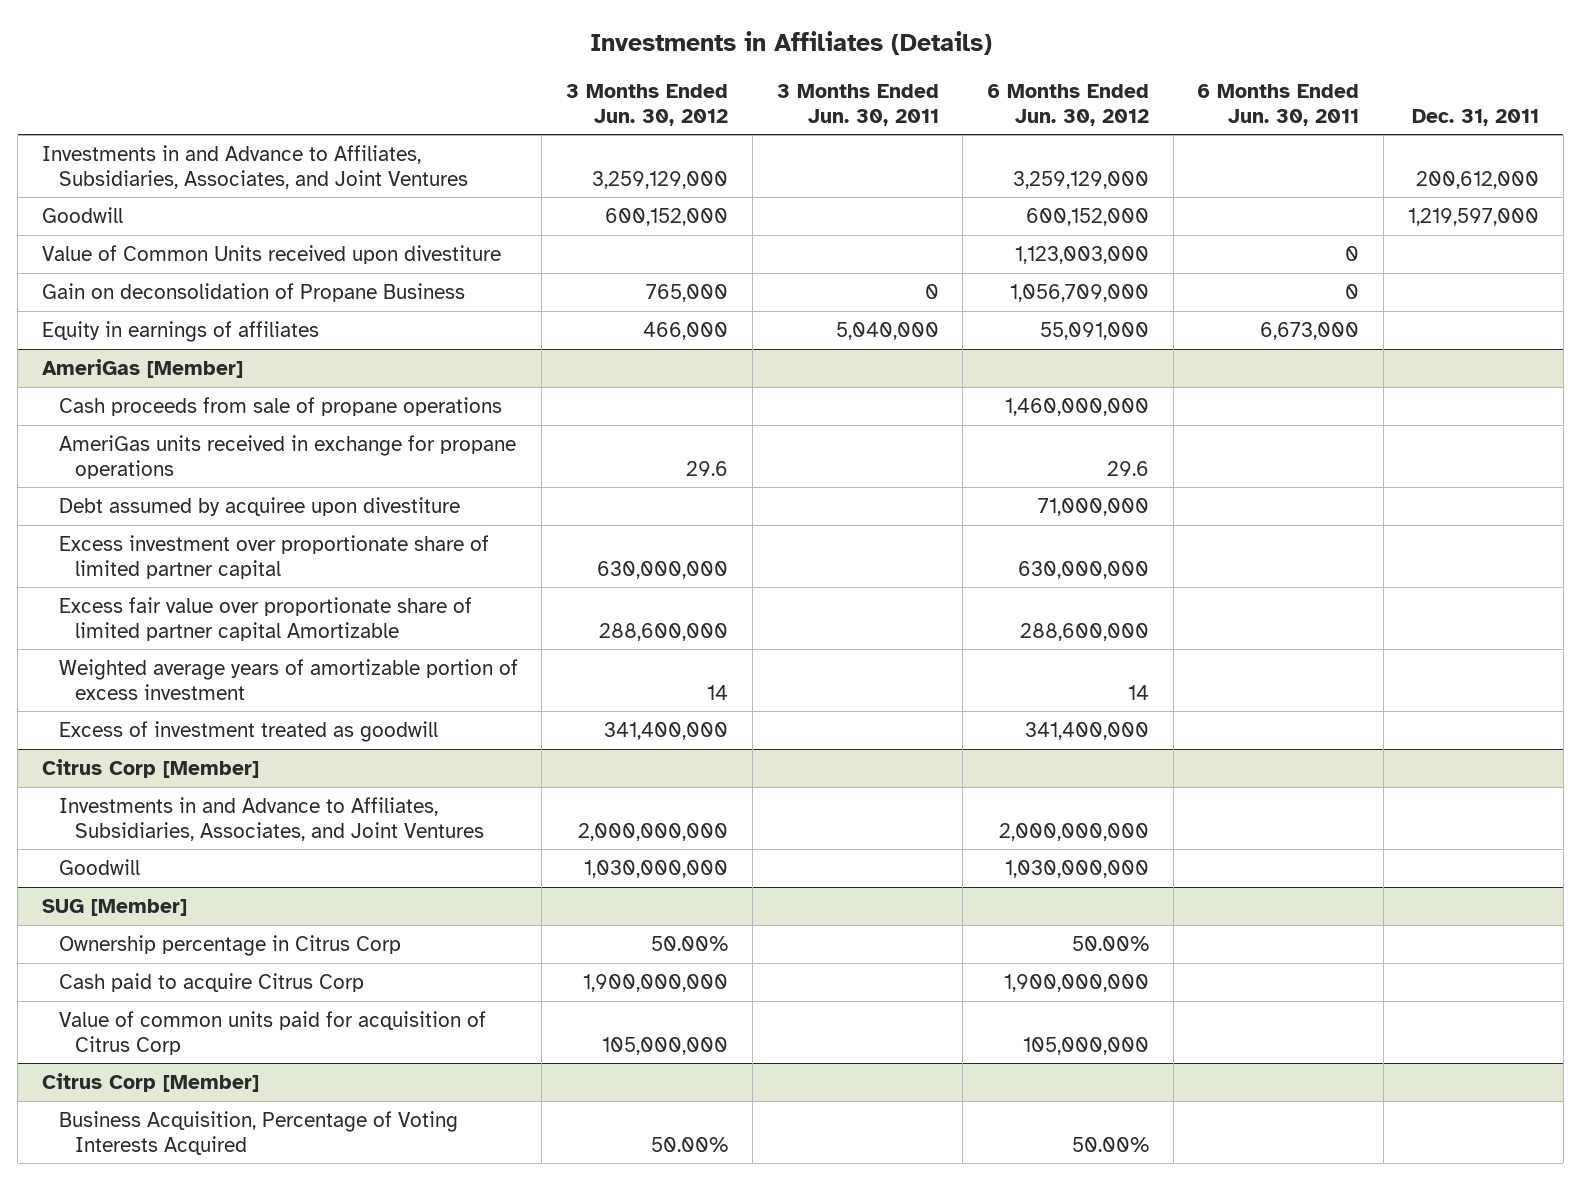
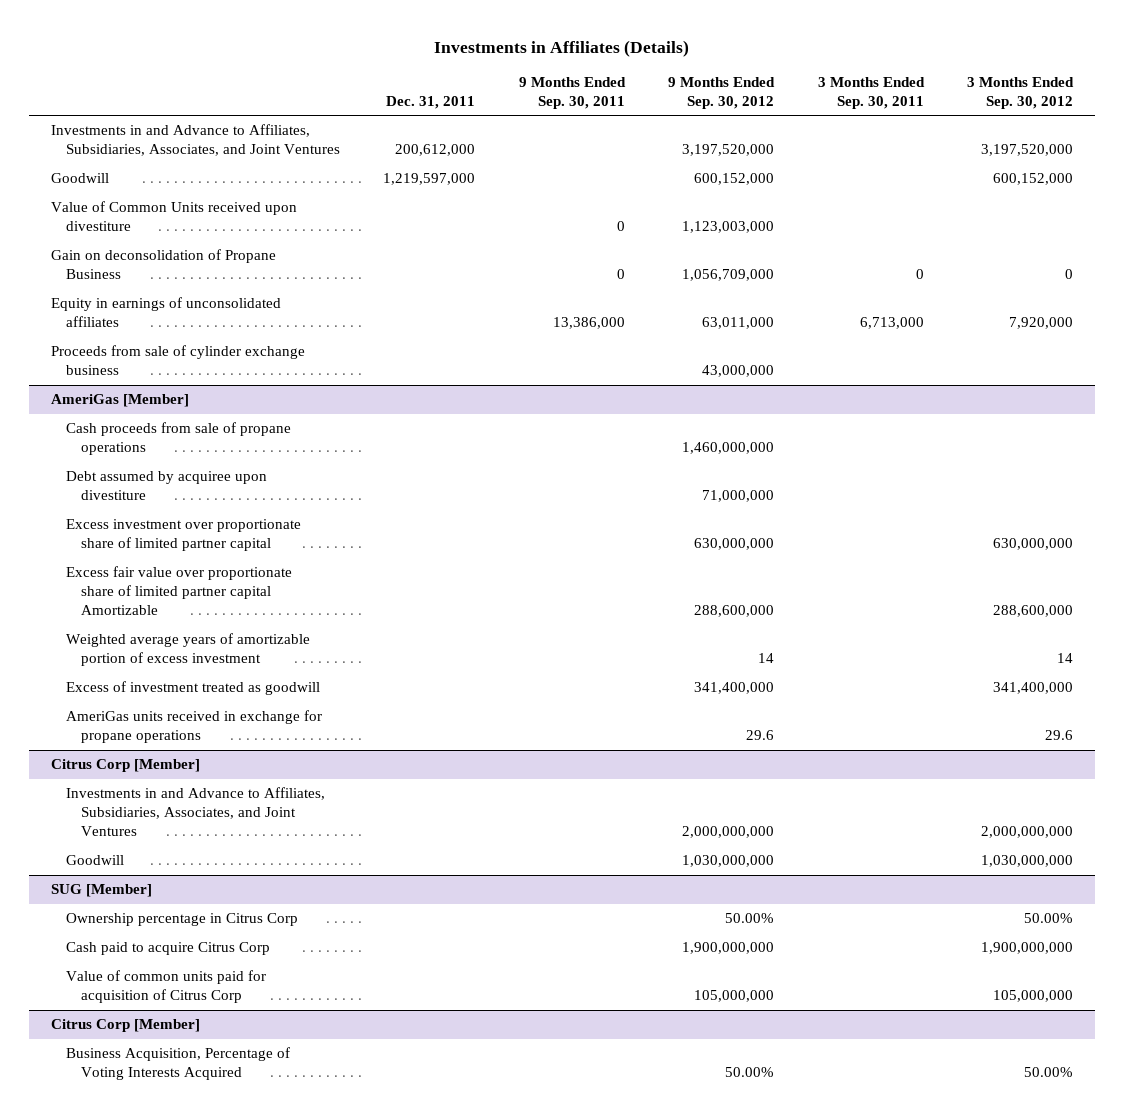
[566,84,729,126] 3 Months Ended Jun. 30, 2012 -> none
[776,84,939,126] 3 Months Ended Jun. 30, 2011 -> none
[987,84,1150,126] 6 Months Ended Jun. 30, 2012 -> none
[1197,84,1360,126] 6 Months Ended Jun. 30, 2011 -> none
none -> [518,77,626,109] 9 Months Ended Sep. 30, 2011
none -> [668,77,776,109] 9 Months Ended Sep. 30, 2012
none -> [817,77,925,109] 3 Months Ended Sep. 30, 2011
none -> [967,77,1075,109] 3 Months Ended Sep. 30, 2012
[42,321,320,343] Equity in earnings of affiliates -> [50,297,281,328] Equity in earnings of unconsolidated affiliates
none -> [50,345,305,376] Proceeds from sale of cylinder exchange business
[58,435,516,479] AmeriGas units received in exchange for propane operations -> [66,710,323,744] AmeriGas units received in exchange for propane operations

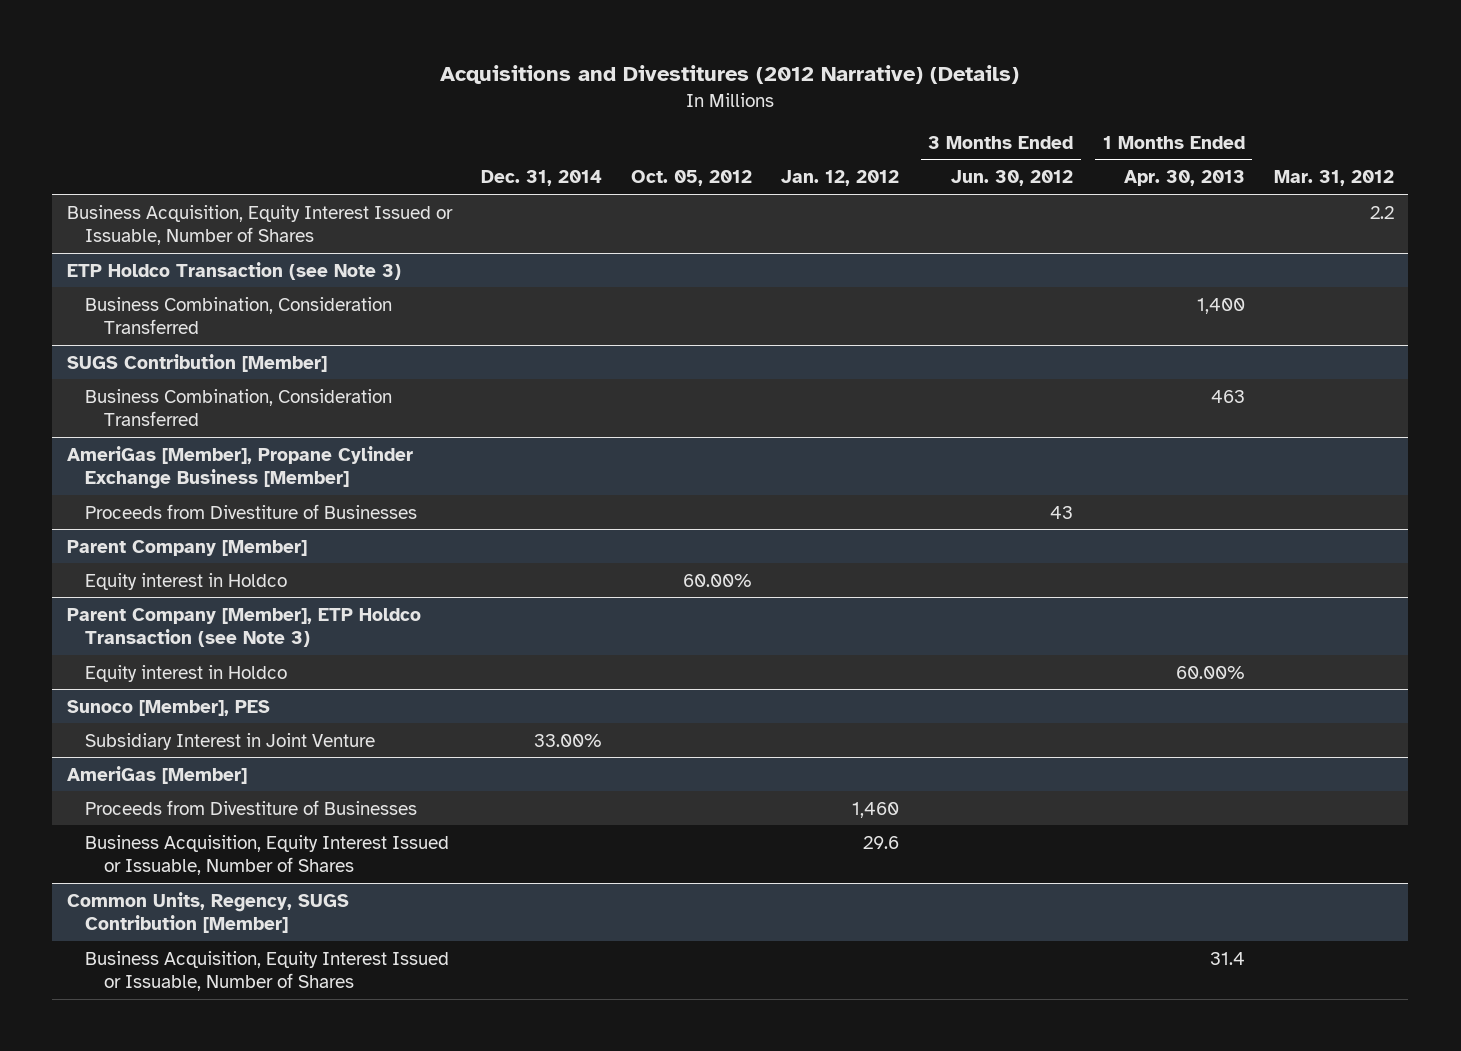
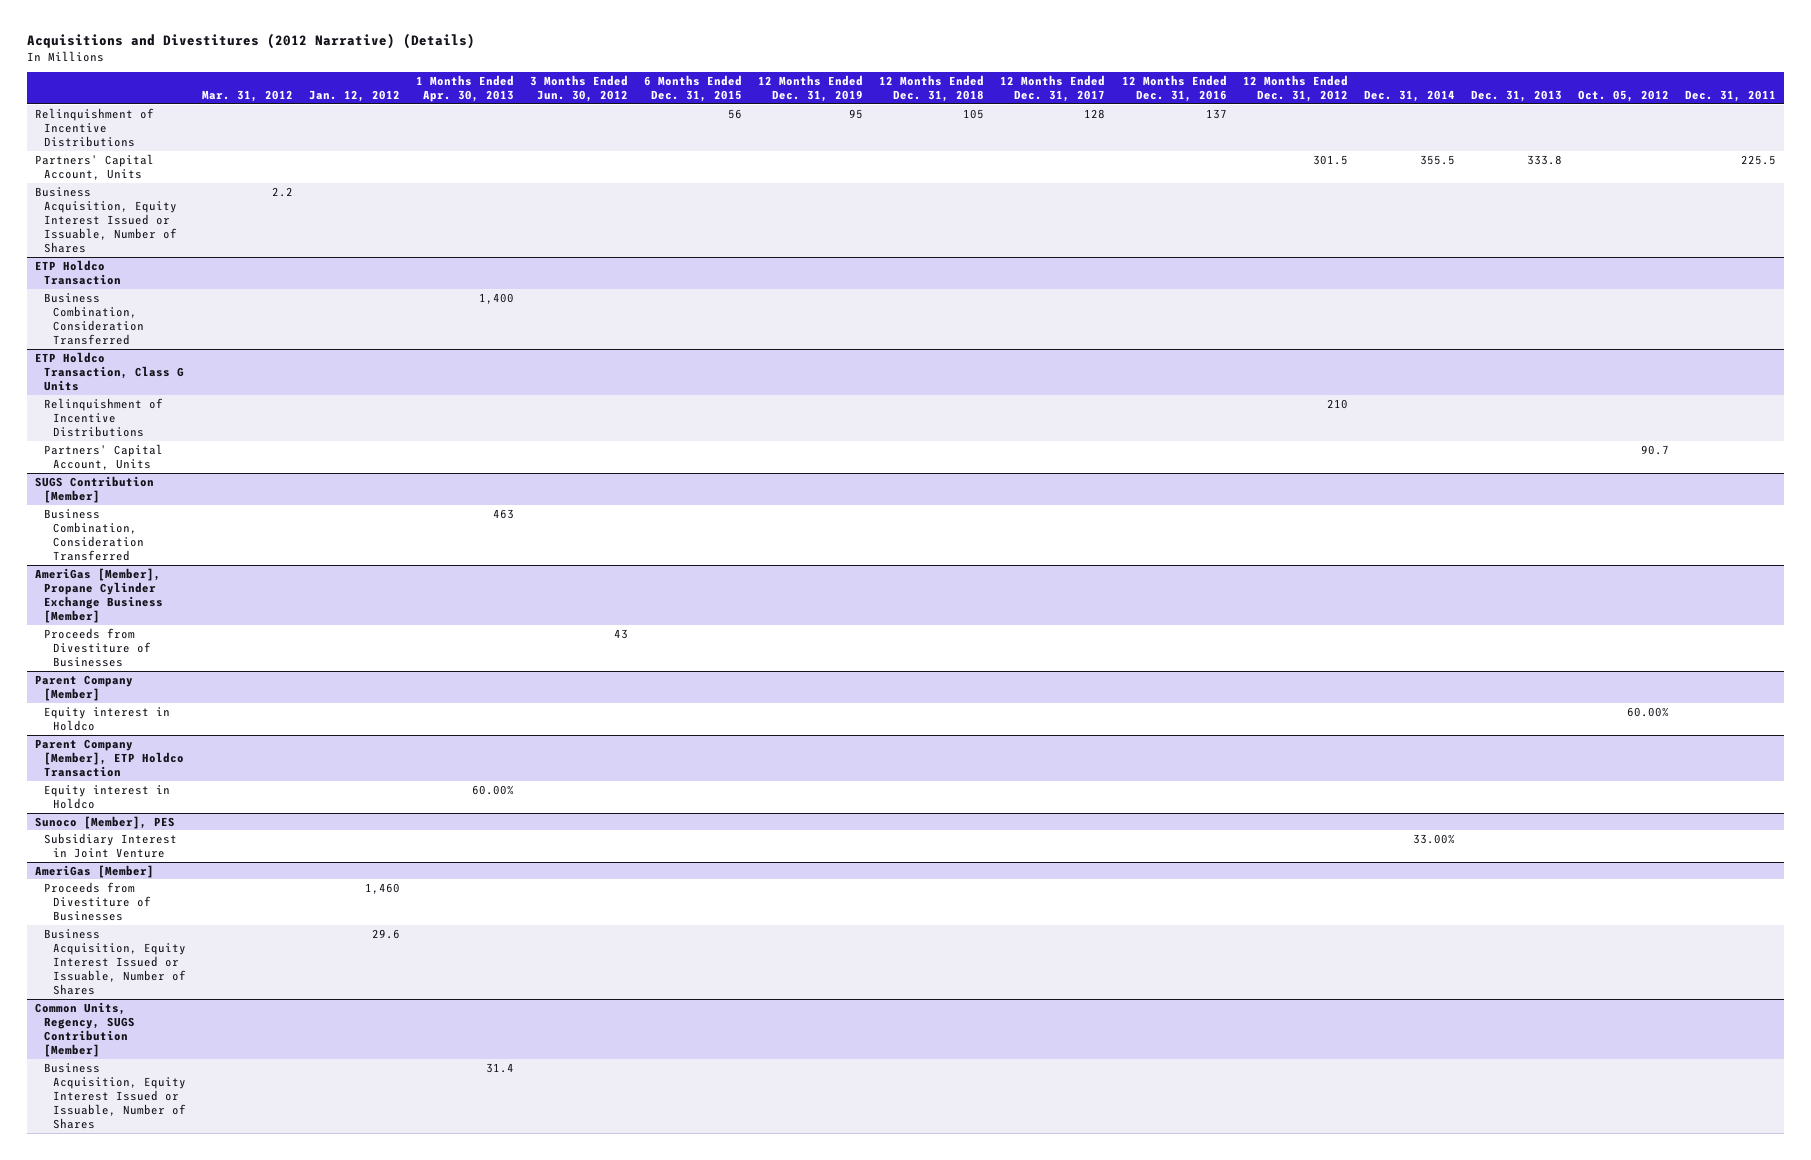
none -> [644,75,743,103] 6 Months Ended Dec. 31, 2015
none -> [758,75,864,103] 12 Months Ended Dec. 31, 2019
none -> [879,75,985,103] 12 Months Ended Dec. 31, 2018
none -> [1000,75,1106,103] 12 Months Ended Dec. 31, 2017
none -> [1121,75,1227,103] 12 Months Ended Dec. 31, 2016
none -> [1242,75,1348,103] 12 Months Ended Dec. 31, 2012
none -> [1470,90,1562,103] Dec. 31, 2013
none -> [1685,90,1777,103] Dec. 31, 2011
none -> [34,107,154,147] Relinquishment of Incentive Distributions
none -> [34,153,154,180] Partners' Capital Account, Units
[66,261,401,280] ETP Holdco Transaction (see Note 3) -> [34,259,121,285] ETP Holdco Transaction
none -> [34,351,184,391] ETP Holdco Transaction, Class G Units
none -> [43,397,163,437] Relinquishment of Incentive Distributions
none -> [43,443,163,470] Partners' Capital Account, Units
[66,607,421,648] Parent Company [Member], ETP Holdco Transaction (see Note 3) -> [34,738,184,777] Parent Company [Member], ETP Holdco Transaction

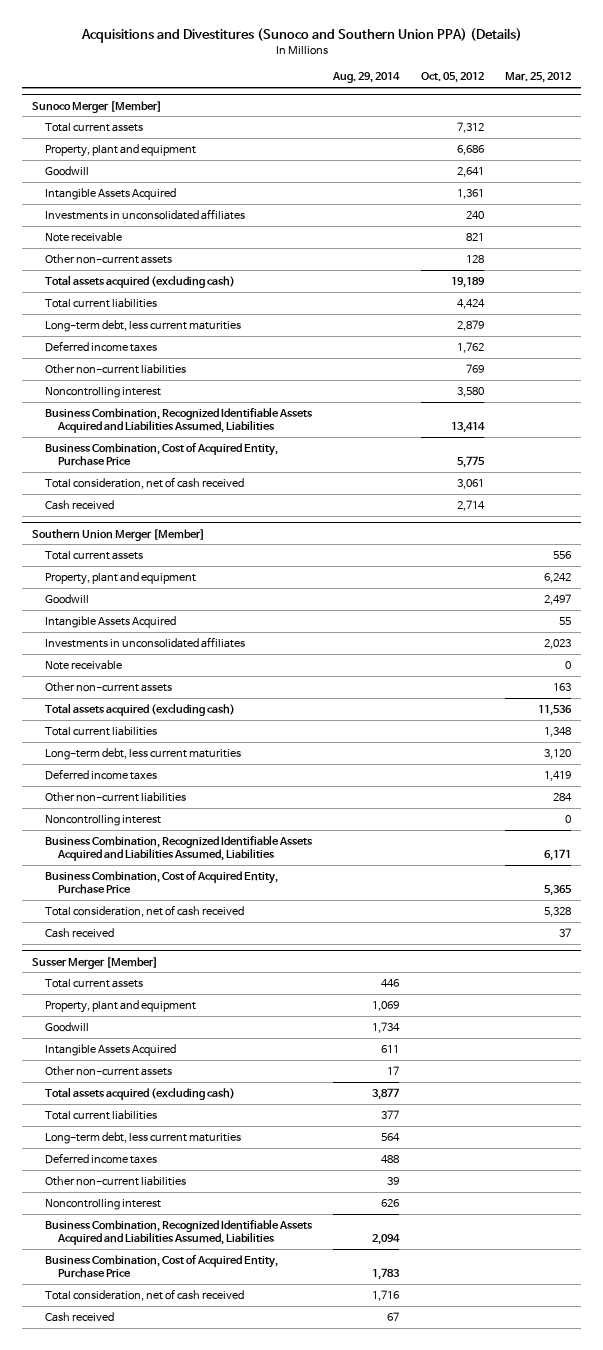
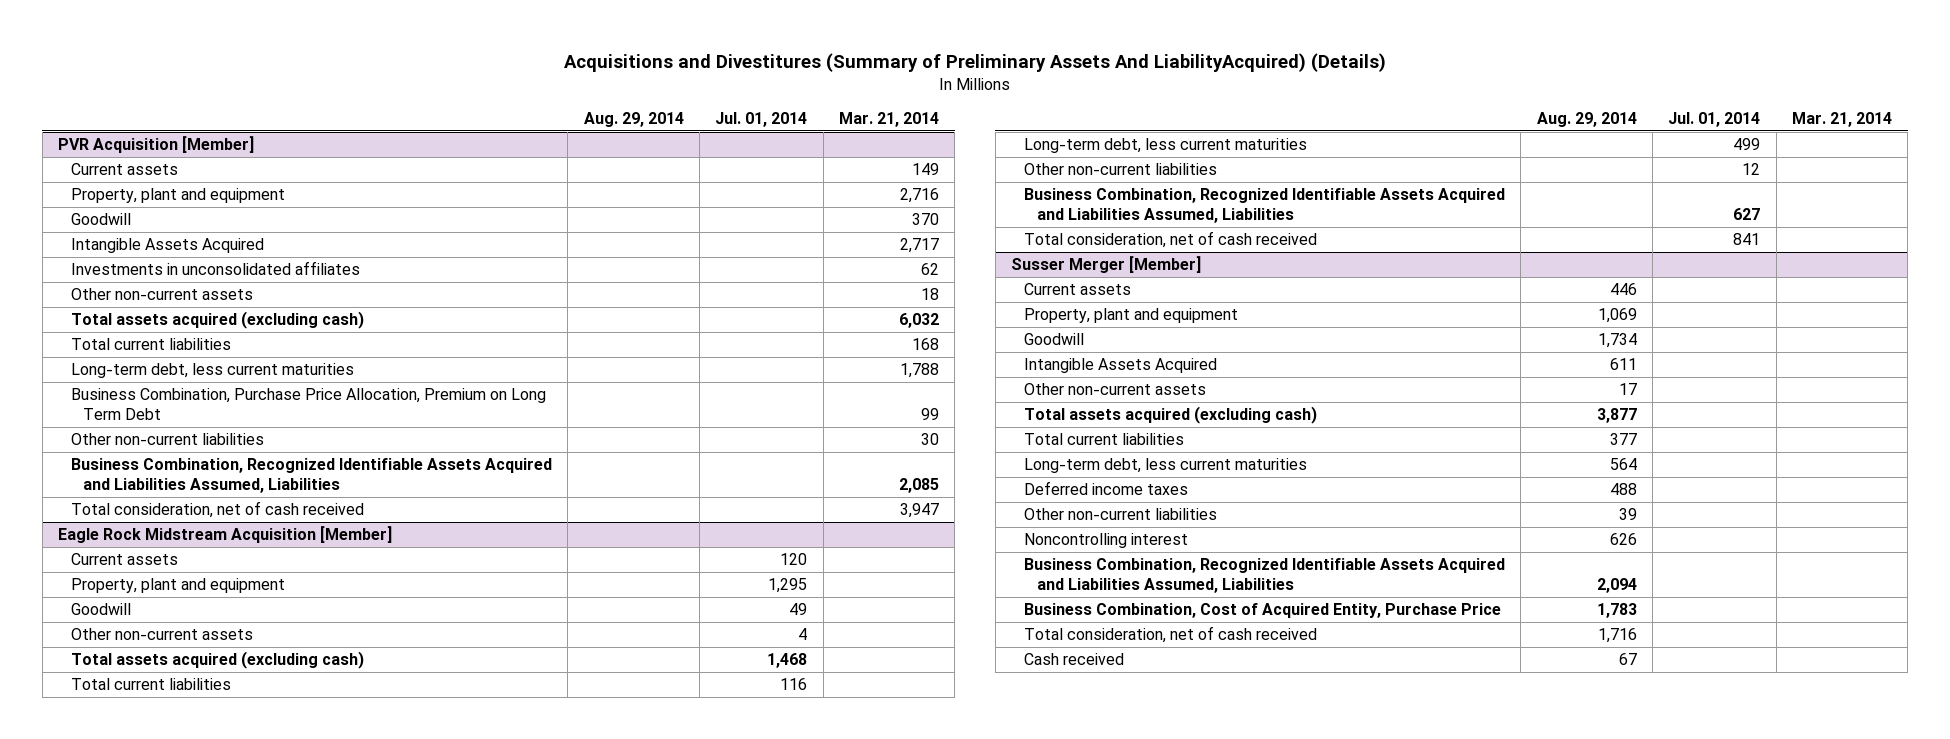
[80,28,522,44] Acquisitions and Divestitures (Sunoco and Southern Union PPA) (Details) -> [564,52,1387,72] Acquisitions and Divestitures (Summary of Preliminary Assets And LiabilityAcquired) (Details)
[420,72,484,84] Oct. 05, 2012 -> none
[504,72,571,84] Mar. 25, 2012 -> none
none -> [715,112,808,128] Jul. 01, 2014
none -> [838,112,939,128] Mar. 21, 2014
[32,100,163,113] Sunoco Merger [Member] -> none
[45,122,144,132] Total current assets -> none
[45,143,197,157] Property, plant and equipment -> none
[45,165,90,176] Goodwill -> none
[45,187,177,200] Intangible Assets Acquired -> none
[45,208,246,220] Investments in unconsolidated affiliates -> none
[45,231,123,242] Note receivable -> none
[45,253,173,264] Other non-current assets -> none
[45,274,236,288] Total assets acquired (excluding cash) -> none
[45,297,158,308] Total current liabilities -> none
[45,319,242,332] Long-term debt, less current maturities -> none
[45,340,158,352] Deferred income taxes -> none
[45,363,187,374] Other non-current liabilities -> none
[45,386,162,398] Noncontrolling interest -> none
[45,406,314,434] Business Combination, Recognized Identifiable Assets Acquired and Liabilities Assumed, Liabilities -> none
[45,442,279,467] Business Combination, Cost of Acquired Entity, Purchase Price -> none
[45,476,245,489] Total consideration, net of cash received -> none
[45,499,115,510] Cash received -> none
[32,528,206,541] Southern Union Merger [Member] -> none
[45,550,144,560] Total current assets -> none
[45,571,197,585] Property, plant and equipment -> none
[45,593,90,604] Goodwill -> none
[45,615,177,628] Intangible Assets Acquired -> none
[45,636,246,648] Investments in unconsolidated affiliates -> none
[45,659,123,670] Note receivable -> none
[45,681,173,692] Other non-current assets -> none
[45,702,236,716] Total assets acquired (excluding cash) -> none
[45,725,158,736] Total current liabilities -> none
[45,747,242,760] Long-term debt, less current maturities -> none
[45,768,158,780] Deferred income taxes -> none
[45,791,187,802] Other non-current liabilities -> none
[45,814,162,826] Noncontrolling interest -> none
[45,834,314,862] Business Combination, Recognized Identifiable Assets Acquired and Liabilities Assumed, Liabilities -> none
[45,870,279,895] Business Combination, Cost of Acquired Entity, Purchase Price -> none
[45,904,245,917] Total consideration, net of cash received -> none
[45,927,115,938] Cash received -> none
none -> [58,136,255,154] PVR Acquisition [Member]
none -> [70,163,178,176] Current assets
none -> [70,188,285,204] Property, plant and equipment
none -> [70,213,131,226] Goodwill
none -> [70,238,264,254] Intangible Assets Acquired
none -> [70,261,360,276] Investments in unconsolidated affiliates
none -> [70,288,253,301] Other non-current assets
none -> [70,311,364,330] Total assets acquired (excluding cash)
none -> [70,338,231,351] Total current liabilities
none -> [70,363,354,379] Long-term debt, less current maturities
none -> [70,388,546,421] Business Combination, Purchase Price Allocation, Premium on Long Term Debt
none -> [70,433,264,446] Other non-current liabilities
none -> [70,458,552,494] Business Combination, Recognized Identifiable Assets Acquired and Liabilities Assumed, Liabilities
none -> [70,501,364,519] Total consideration, net of cash received
none -> [58,526,393,544] Eagle Rock Midstream Acquisition [Member]
none -> [70,553,178,566] Current assets
none -> [70,578,285,594] Property, plant and equipment
none -> [70,603,131,616] Goodwill
none -> [70,628,253,641] Other non-current assets
none -> [70,651,364,670] Total assets acquired (excluding cash)
none -> [70,678,231,691] Total current liabilities
none -> [1023,138,1307,154] Long-term debt, less current maturities
none -> [1023,163,1217,176] Other non-current liabilities
none -> [1023,188,1505,224] Business Combination, Recognized Identifiable Assets Acquired and Liabilities Assumed, Liabilities
none -> [1023,231,1317,249] Total consideration, net of cash received
[45,978,144,988] Total current assets -> [1023,283,1131,296] Current assets

